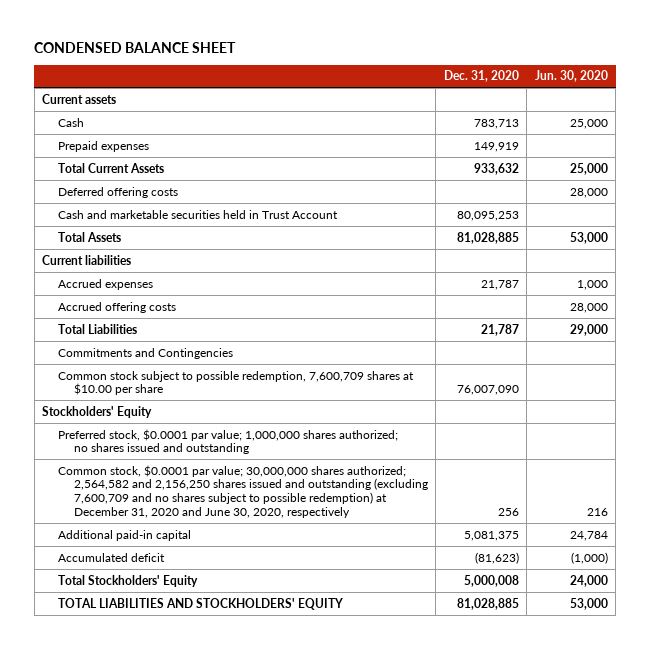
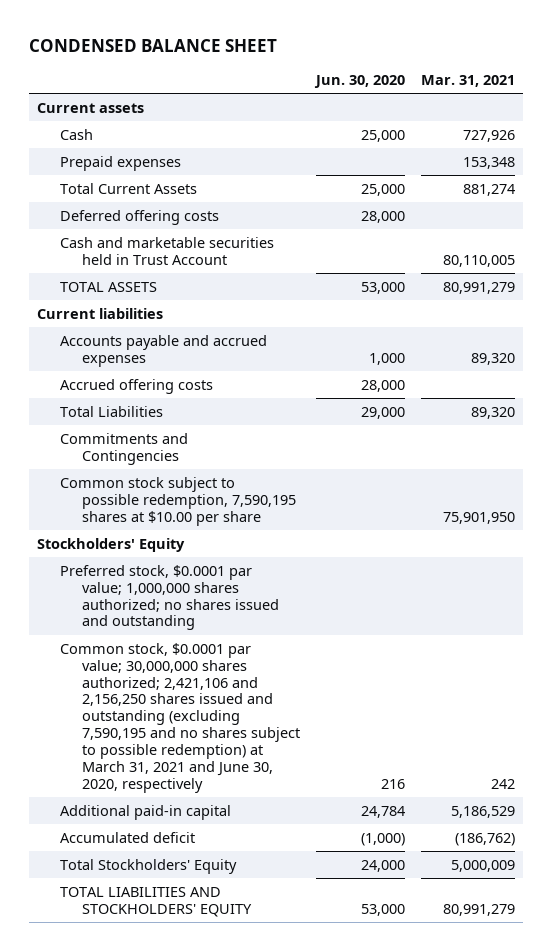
[443,70,519,83] Dec. 31, 2020 -> none
none -> [421,75,516,88] Mar. 31, 2021
[58,231,122,242] Total Assets -> [59,281,157,292] TOTAL ASSETS
[58,278,154,290] Accrued expenses -> none
none -> [59,334,267,367] Accounts payable and accrued expenses
[58,370,415,396] Common stock subject to possible redemption, 7,600,709 shares at $10.00 per share -> [59,476,297,526] Common stock subject to possible redemption, 7,590,195 shares at $10.00 per share
[58,464,428,519] Common stock, $0.0001 par value; 30,000,000 shares authorized; 2,564,582 and 2,156,250 shares issued and outstanding (excluding 7,600,709 and no shares subject to possible redemption) at December 31, 2020 and June 30, 2020, respectively -> [59,642,301,794] Common stock, $0.0001 par value; 30,000,000 shares authorized; 2,421,106 and 2,156,250 shares issued and outstanding (excluding 7,590,195 and no shares subject to possible redemption) at March 31, 2021 and June 30, 2020, respectively

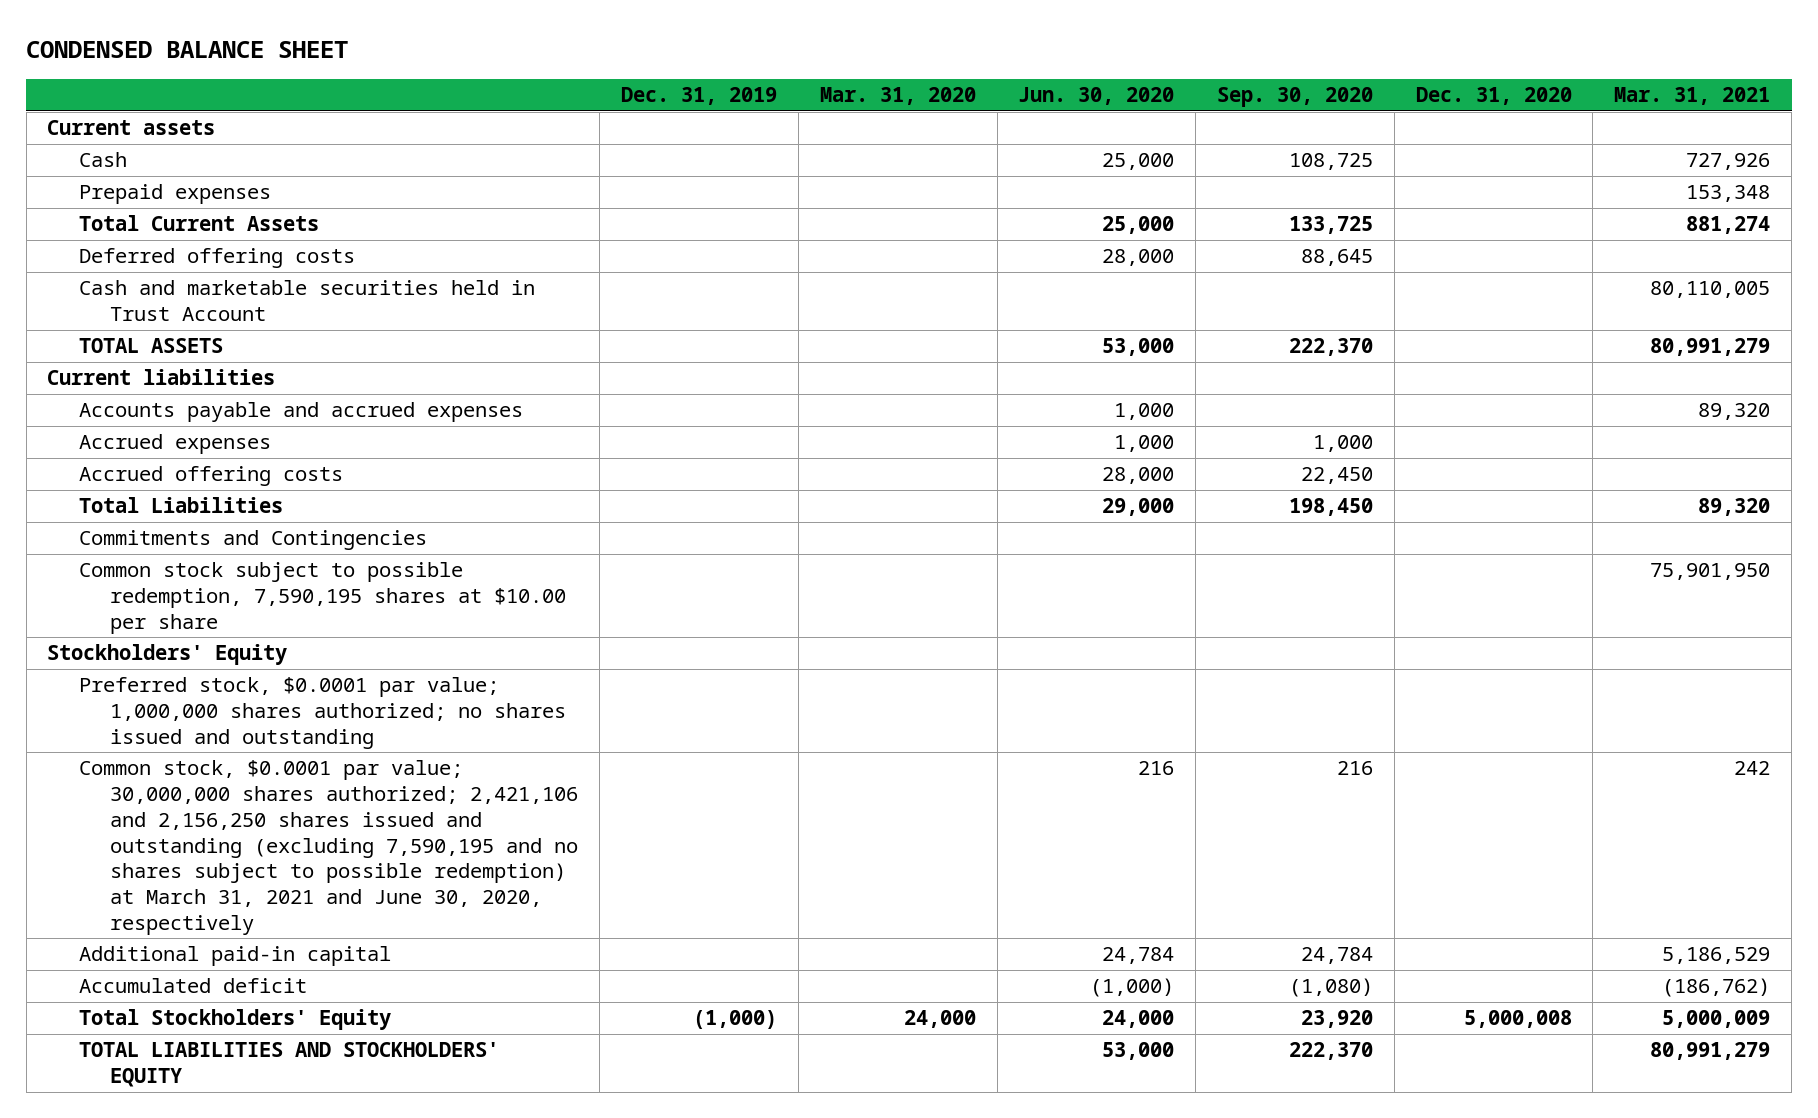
none -> [621,87,778,106] Dec. 31, 2019
none -> [819,87,976,106] Mar. 31, 2020
none -> [1217,87,1374,108] Sep. 30, 2020
none -> [1415,87,1572,106] Dec. 31, 2020
none -> [78,434,271,455] Accrued expenses

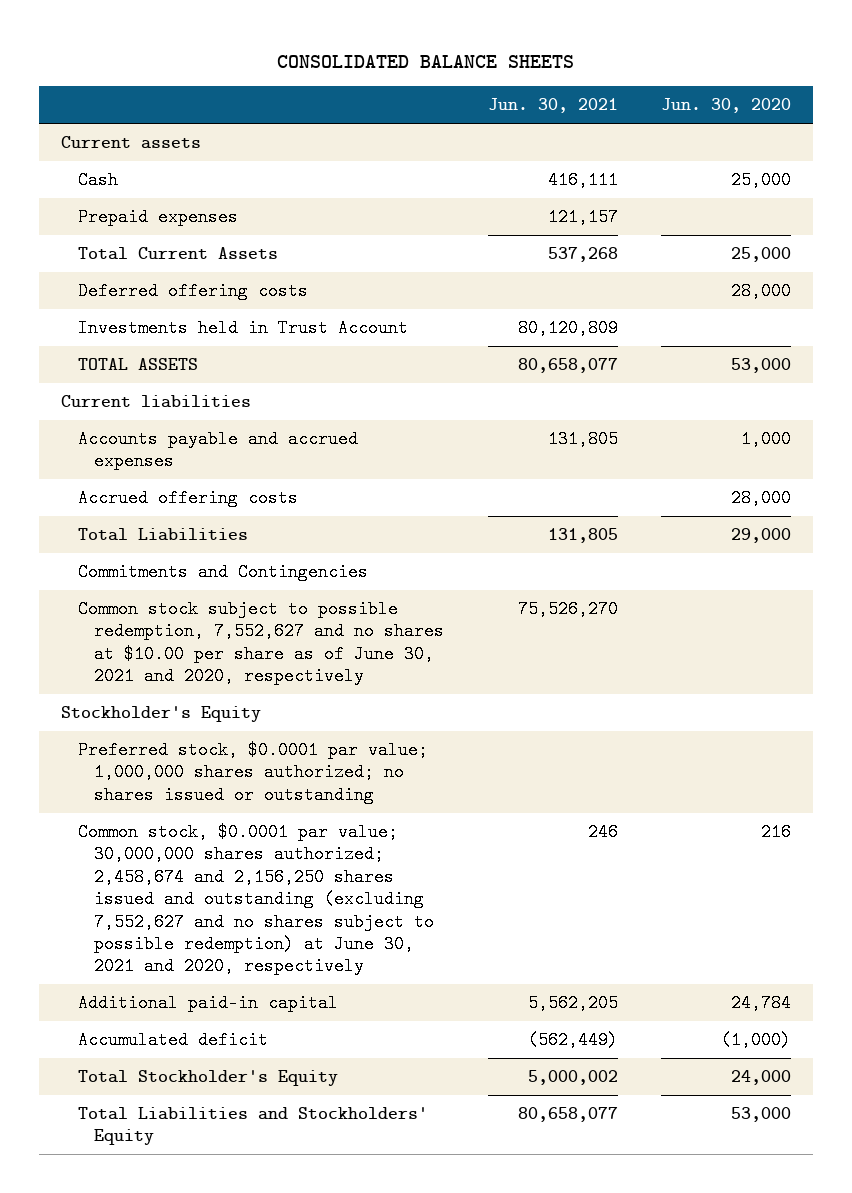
[26,41,349,59] CONDENSED BALANCE SHEET -> [277,54,575,68] CONSOLIDATED BALANCE SHEETS
[621,87,778,106] Dec. 31, 2019 -> none
[819,87,976,106] Mar. 31, 2020 -> none
[1217,87,1374,108] Sep. 30, 2020 -> none
[1415,87,1572,106] Dec. 31, 2020 -> none
[1614,87,1771,106] Mar. 31, 2021 -> none
none -> [487,98,618,114] Jun. 30, 2021
[78,280,535,322] Cash and marketable securities held in Trust Account -> [77,319,408,338] Investments held in Trust Account
[78,434,271,455] Accrued expenses -> none
[78,562,567,634] Common stock subject to possible redemption, 7,590,195 shares at $10.00 per share -> [77,600,445,686] Common stock subject to possible redemption, 7,552,627 and no shares at $10.00 per share as of June 30, 2021 and 2020, respectively
[47,644,288,666] Stockholders' Equity -> [61,706,262,723] Stockholder's Equity
[78,677,567,749] Preferred stock, $0.0001 par value; 1,000,000 shares authorized; no shares issued and outstanding -> [77,741,428,804] Preferred stock, $0.0001 par value; 1,000,000 shares authorized; no shares issued or outstanding
[78,760,579,935] Common stock, $0.0001 par value; 30,000,000 shares authorized; 2,421,106 and 2,156,250 shares issued and outstanding (excluding 7,590,195 and no shares subject to possible redemption) at March 31, 2021 and June 30, 2020, respectively -> [77,823,435,976] Common stock, $0.0001 par value; 30,000,000 shares authorized; 2,458,674 and 2,156,250 shares issued and outstanding (excluding 7,552,627 and no shares subject to possible redemption) at June 30, 2021 and 2020, respectively
[78,1009,391,1031] Total Stockholders' Equity -> [77,1070,338,1087] Total Stockholder's Equity
[78,1042,499,1088] TOTAL LIABILITIES AND STOCKHOLDERS' EQUITY -> [77,1107,428,1146] Total Liabilities and Stockholders' Equity

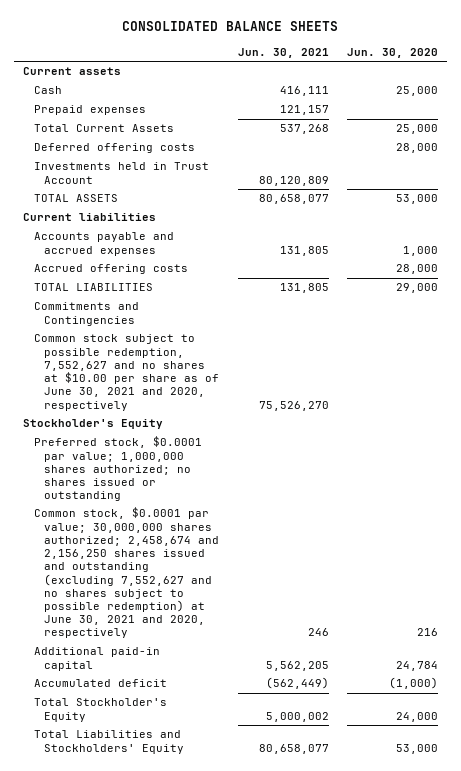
[77,528,248,542] Total Liabilities -> [33,283,153,292] TOTAL LIABILITIES

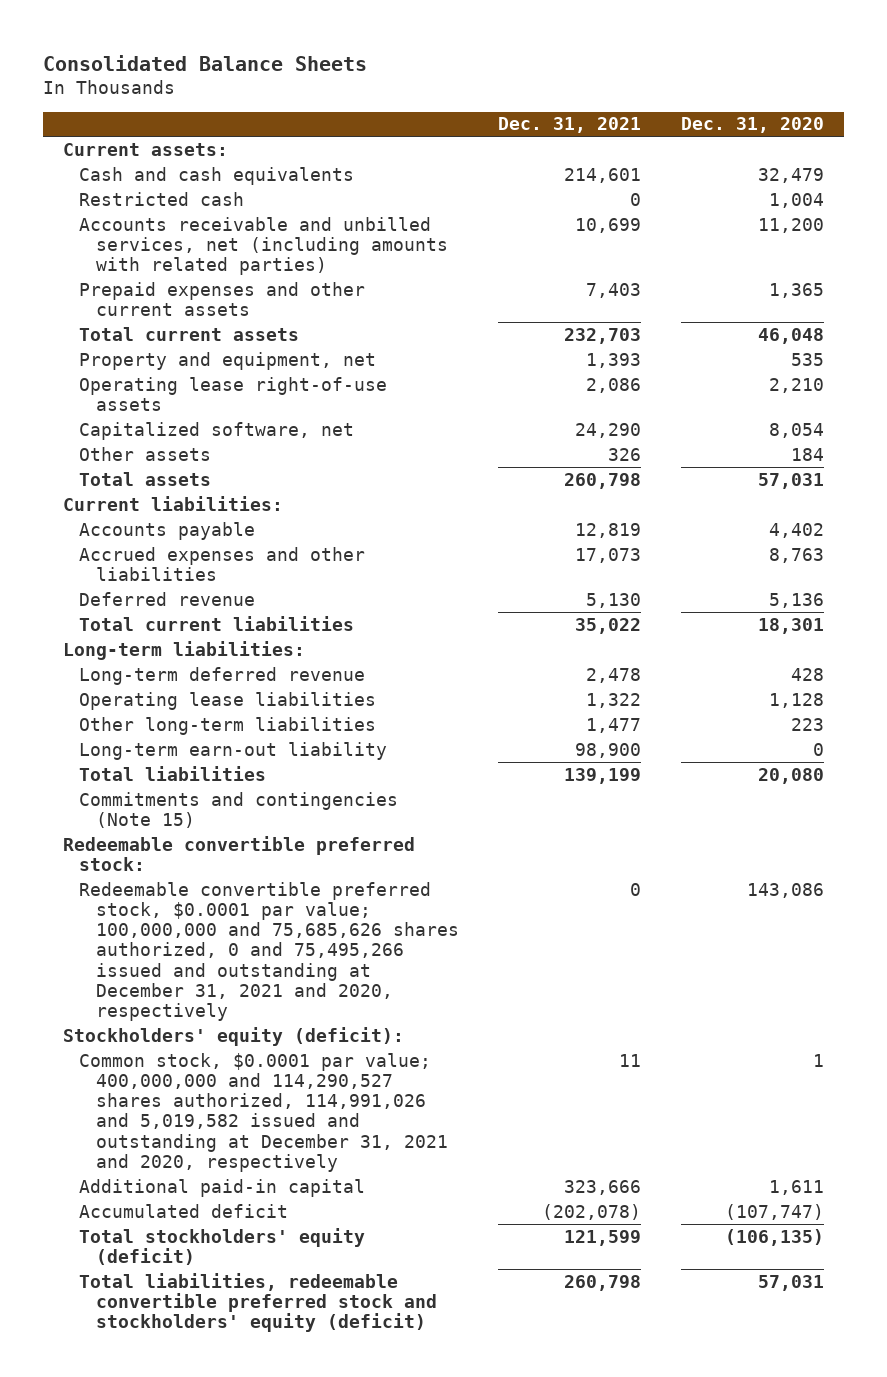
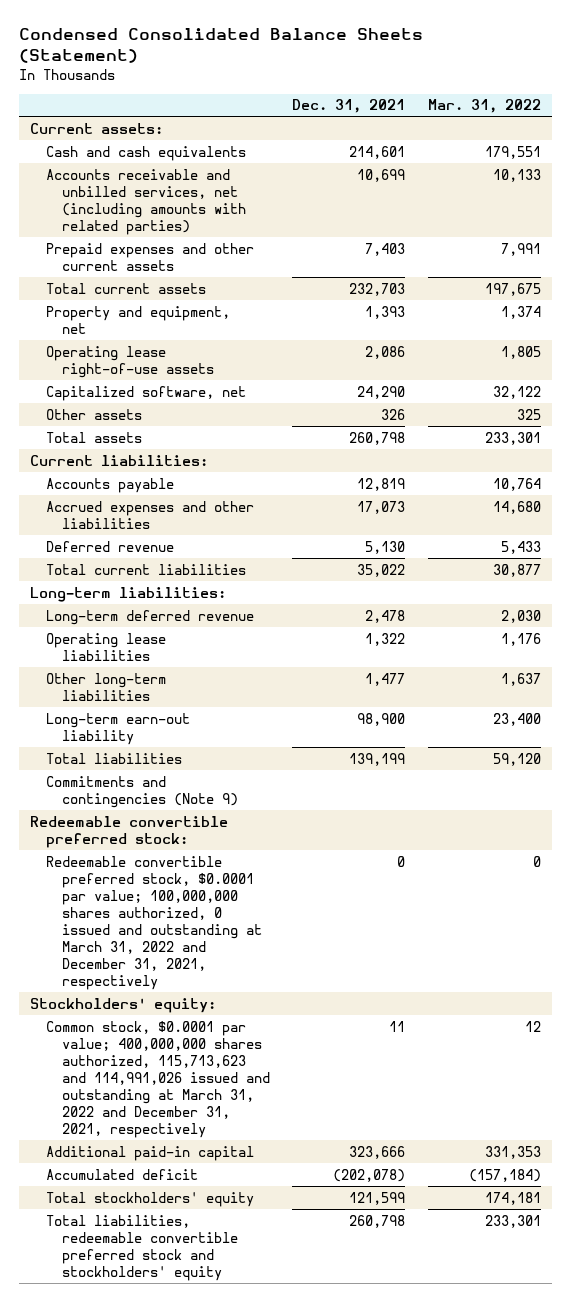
[43,54,368,71] Consolidated Balance Sheets -> [18,28,423,64] Condensed Consolidated Balance Sheets (Statement)
[680,117,824,134] Dec. 31, 2020 -> none
none -> [427,99,541,114] Mar. 31, 2022
[79,191,245,206] Restricted cash -> none
[79,791,399,828] Commitments and contingencies (Note 15) -> [46,775,239,808] Commitments and contingencies (Note 9)
[79,881,459,1022] Redeemable convertible preferred stock, $0.0001 par value; 100,000,000 and 75,685,626 shares authorized, 0 and 75,495,266 issued and outstanding at December 31, 2021 and 2020, respectively -> [46,855,263,990] Redeemable convertible preferred stock, $0.0001 par value; 100,000,000 shares authorized, 0 issued and outstanding at March 31, 2022 and December 31, 2021, respectively
[63,1026,405,1046] Stockholders' equity (deficit): -> [29,997,216,1013] Stockholders' equity:
[79,1052,448,1172] Common stock, $0.0001 par value; 400,000,000 and 114,290,527 shares authorized, 114,991,026 and 5,019,582 issued and outstanding at December 31, 2021 and 2020, respectively -> [46,1020,271,1138] Common stock, $0.0001 par value; 400,000,000 shares authorized, 115,713,623 and 114,991,026 issued and outstanding at March 31, 2022 and December 31, 2021, respectively
[79,1227,366,1265] Total stockholders' equity (deficit) -> [46,1191,255,1207] Total stockholders' equity
[79,1272,437,1333] Total liabilities, redeemable convertible preferred stock and stockholders' equity (deficit) -> [46,1214,239,1281] Total liabilities, redeemable convertible preferred stock and stockholders' equity

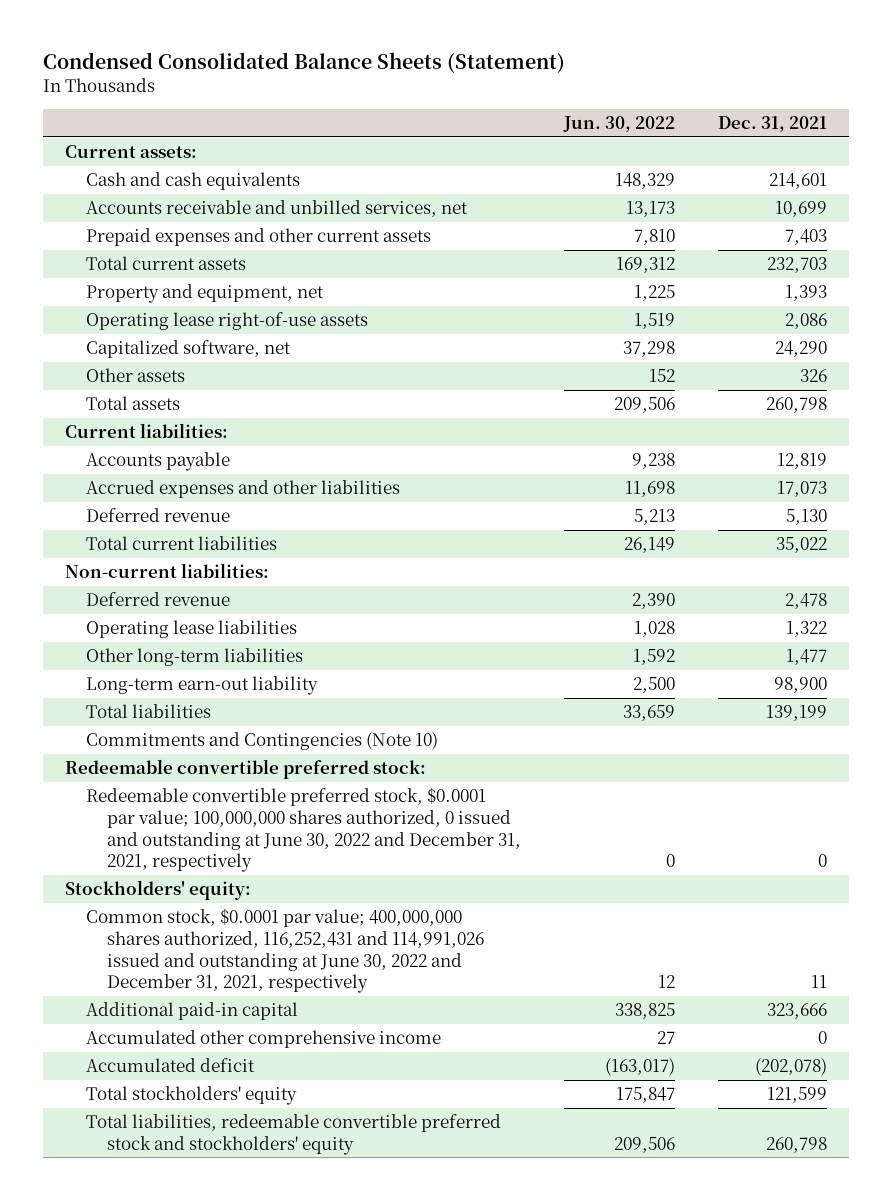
[427,99,541,114] Mar. 31, 2022 -> none
none -> [563,115,676,132] Jun. 30, 2022
[46,168,247,235] Accounts receivable and unbilled services, net (including amounts with related parties) -> [85,199,468,217] Accounts receivable and unbilled services, net
[29,586,226,602] Long-term liabilities: -> [64,562,269,578] Non-current liabilities:
[46,609,255,625] Long-term deferred revenue -> [85,591,230,606] Deferred revenue
[46,775,239,808] Commitments and contingencies (Note 9) -> [85,731,438,750] Commitments and Contingencies (Note 10)
[46,855,263,990] Redeemable convertible preferred stock, $0.0001 par value; 100,000,000 shares authorized, 0 issued and outstanding at March 31, 2022 and December 31, 2021, respectively -> [85,786,522,873] Redeemable convertible preferred stock, $0.0001 par value; 100,000,000 shares authorized, 0 issued and outstanding at June 30, 2022 and December 31, 2021, respectively
[46,1020,271,1138] Common stock, $0.0001 par value; 400,000,000 shares authorized, 115,713,623 and 114,991,026 issued and outstanding at March 31, 2022 and December 31, 2021, respectively -> [85,907,485,994] Common stock, $0.0001 par value; 400,000,000 shares authorized, 116,252,431 and 114,991,026 issued and outstanding at June 30, 2022 and December 31, 2021, respectively
none -> [85,1029,441,1048] Accumulated other comprehensive income

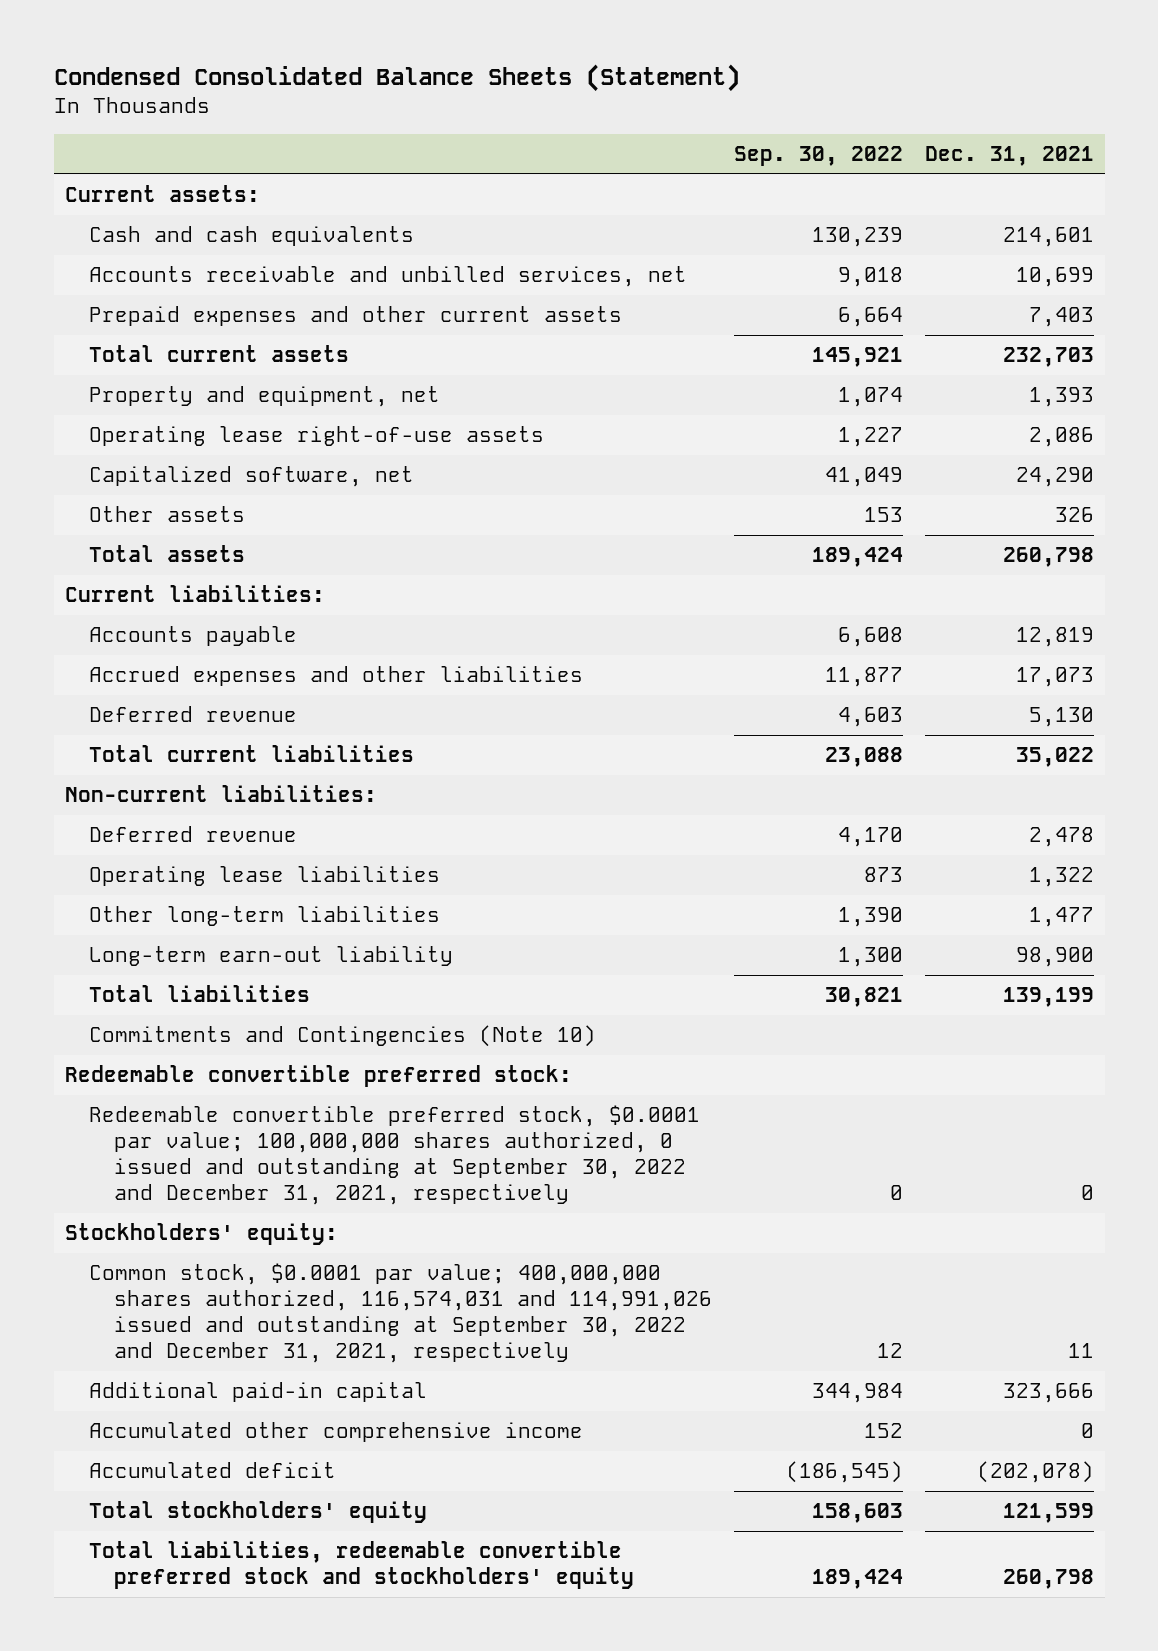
[563,115,676,132] Jun. 30, 2022 -> none
none -> [733,145,903,166] Sep. 30, 2022
[85,786,522,873] Redeemable convertible preferred stock, $0.0001 par value; 100,000,000 shares authorized, 0 issued and outstanding at June 30, 2022 and December 31, 2021, respectively -> [89,1105,701,1205] Redeemable convertible preferred stock, $0.0001 par value; 100,000,000 shares authorized, 0 issued and outstanding at September 30, 2022 and December 31, 2021, respectively
[85,907,485,994] Common stock, $0.0001 par value; 400,000,000 shares authorized, 116,252,431 and 114,991,026 issued and outstanding at June 30, 2022 and December 31, 2021, respectively -> [89,1263,712,1363] Common stock, $0.0001 par value; 400,000,000 shares authorized, 116,574,031 and 114,991,026 issued and outstanding at September 30, 2022 and December 31, 2021, respectively

